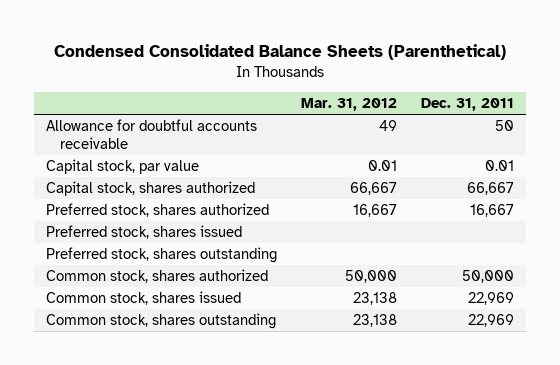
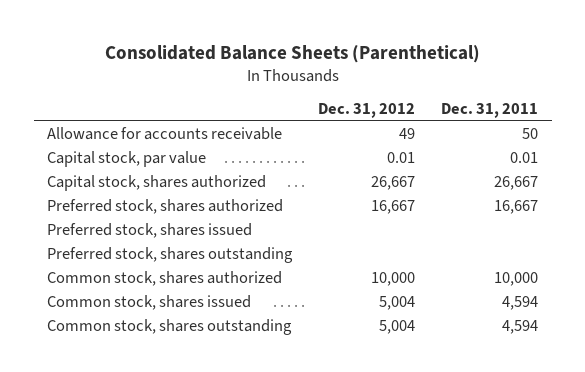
[53,44,506,61] Condensed Consolidated Balance Sheets (Parenthetical) -> [104,44,480,63] Consolidated Balance Sheets (Parenthetical)
[300,98,397,112] Mar. 31, 2012 -> none
none -> [318,103,416,119] Dec. 31, 2012
[46,119,258,149] Allowance for doubtful accounts receivable -> [46,127,282,141] Allowance for accounts receivable
[466,182,514,196] 66,667 -> [494,176,539,191] 26,667
[461,270,514,284] 50,000 -> [494,272,539,287] 10,000
[467,292,514,306] 22,969 -> [502,296,539,311] 4,594
[467,314,514,328] 22,969 -> [502,320,539,335] 4,594

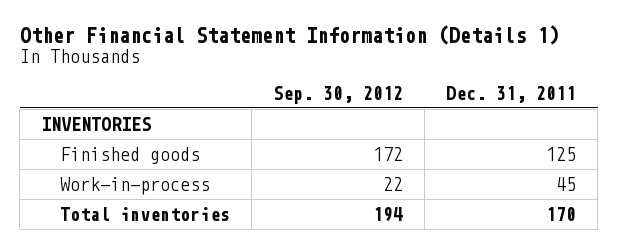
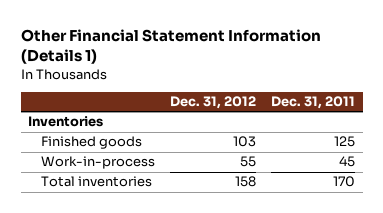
[273,85,404,104] Sep. 30, 2012 -> none
none -> [169,96,256,110] Dec. 31, 2012
[40,116,151,131] INVENTORIES -> [28,116,104,128] Inventories

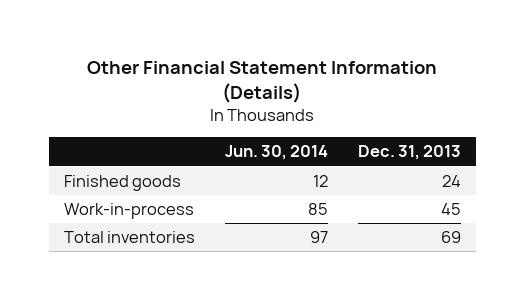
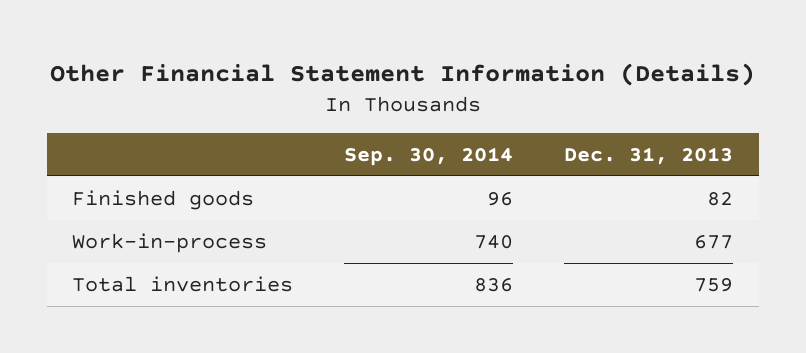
[224,145,328,161] Jun. 30, 2014 -> none
none -> [344,146,514,166] Sep. 30, 2014
[441,175,461,188] 24 -> [707,191,734,206] 82
[440,203,461,216] 45 -> [694,234,734,249] 677
[440,231,461,244] 69 -> [694,277,734,292] 759

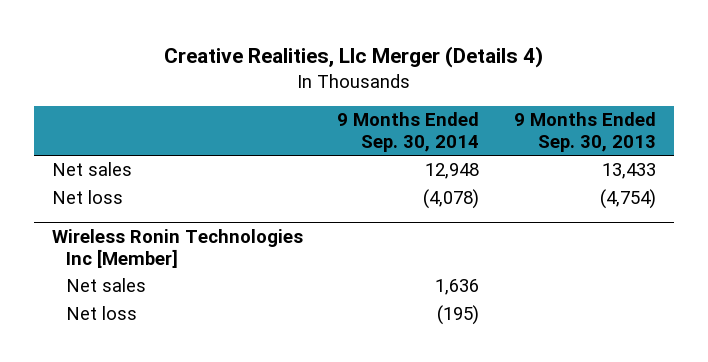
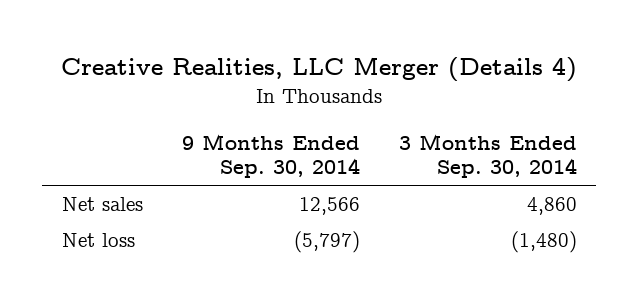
[163,45,543,68] Creative Realities, Llc Merger (Details 4) -> [61,57,578,83] Creative Realities, LLC Merger (Details 4)
[514,112,657,153] 9 Months Ended Sep. 30, 2013 -> none
none -> [398,133,577,179] 3 Months Ended Sep. 30, 2014
[51,229,303,268] Wireless Ronin Technologies Inc [Member] -> none
[66,278,147,293] Net sales -> none
[66,306,138,321] Net loss -> none
[425,163,480,180] 12,948 -> [298,197,360,216] 12,566
[423,189,480,210] (4,078) -> [293,231,360,254] (5,797)

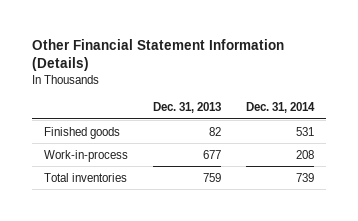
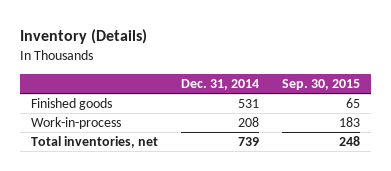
[31,38,284,72] Other Financial Statement Information (Details) -> [20,29,148,45] Inventory (Details)
[153,102,222,114] Dec. 31, 2013 -> none
none -> [281,78,360,90] Sep. 30, 2015
[44,172,128,182] Total inventories -> [31,136,159,149] Total inventories, net

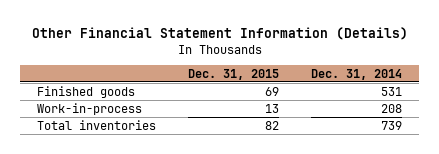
[20,29,148,45] Inventory (Details) -> [31,27,408,41] Other Financial Statement Information (Details)
[281,78,360,90] Sep. 30, 2015 -> none
none -> [188,68,280,80] Dec. 31, 2015
[31,136,159,149] Total inventories, net -> [36,119,156,130] Total inventories

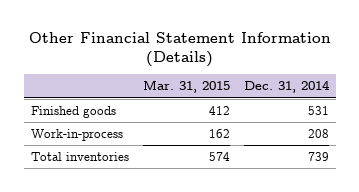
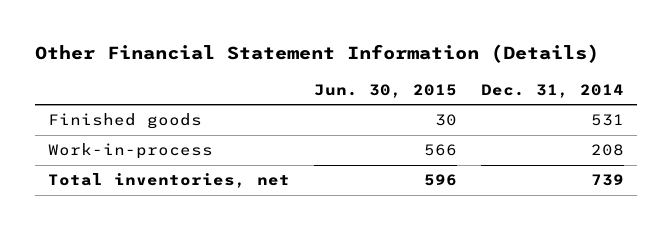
[142,80,230,94] Mar. 31, 2015 -> none
none -> [314,83,458,98] Jun. 30, 2015
[30,152,129,162] Total inventories -> [47,173,290,189] Total inventories, net

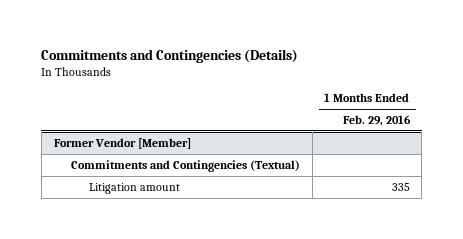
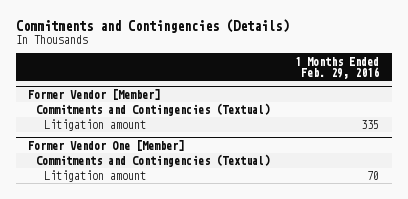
none -> [28,139,185,151] Former Vendor One [Member]
none -> [36,154,271,168] Commitments and Contingencies (Textual)
none -> [44,170,147,183] Litigation amount

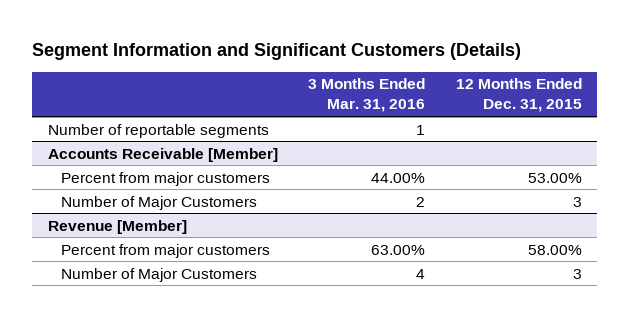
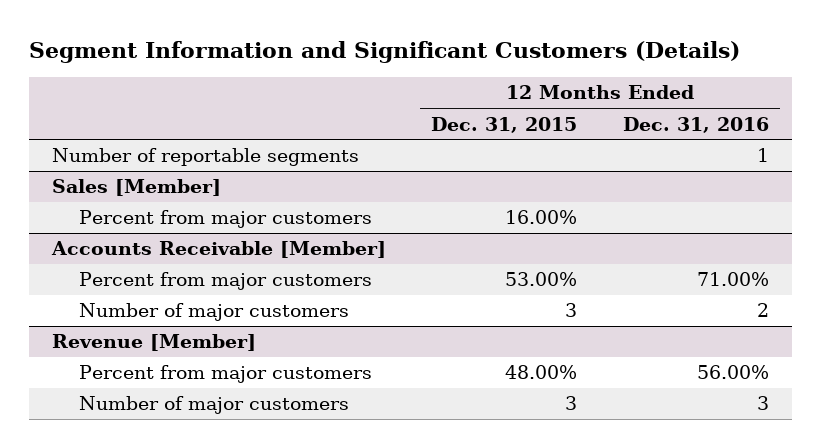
[308,78,426,113] 3 Months Ended Mar. 31, 2016 -> none
none -> [622,116,769,133] Dec. 31, 2016
none -> [51,179,221,197] Sales [Member]
none -> [79,210,373,229] Percent from major customers
[60,195,257,210] Number of Major Customers -> [79,303,350,322] Number of major customers
[527,244,582,255] 58.00% -> [505,365,578,380] 48.00%
[60,267,257,282] Number of Major Customers -> [79,396,350,415] Number of major customers

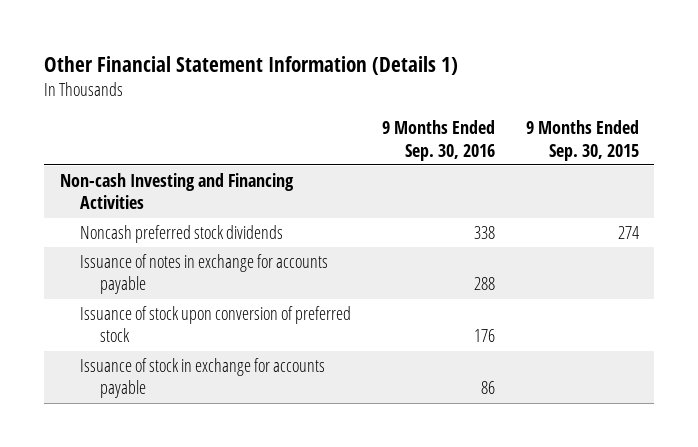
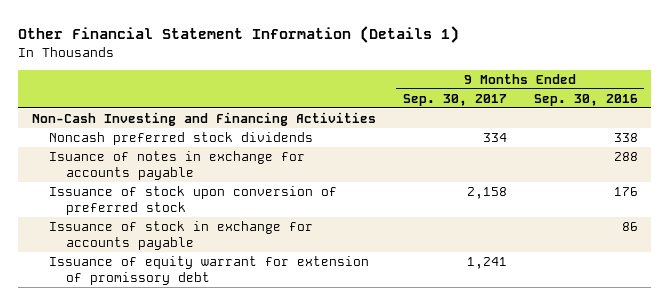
[525,120,639,161] 9 Months Ended Sep. 30, 2015 -> none
none -> [402,93,507,106] Sep. 30, 2017
[59,172,294,210] Non-cash Investing and Financing Activities -> [31,112,376,127] Non-Cash Investing and Financing Activities
[79,253,328,295] Issuance of notes in exchange for accounts payable -> [48,151,305,180] Isuance of notes in exchange for accounts payable
none -> [48,256,369,285] Issuance of equity warrant for extension of promissory debt

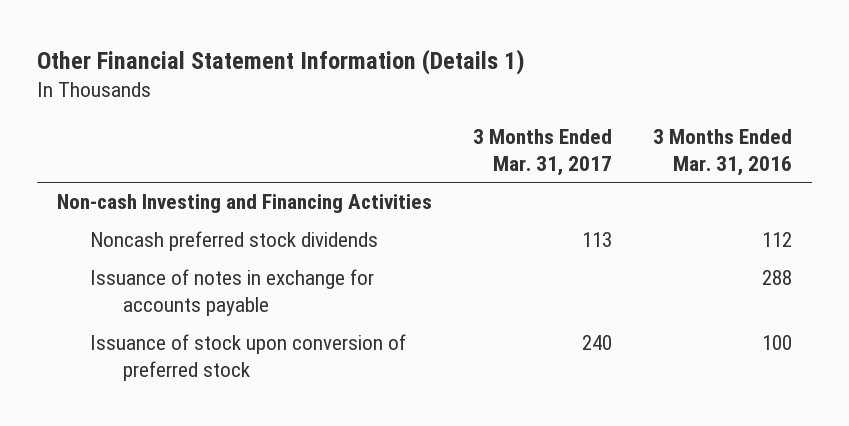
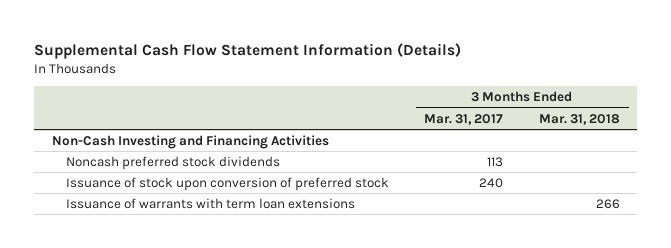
[36,48,525,75] Other Financial Statement Information (Details 1) -> [33,42,461,59] Supplemental Cash Flow Statement Information (Details)
[652,128,792,176] 3 Months Ended Mar. 31, 2016 -> none
none -> [538,113,620,125] Mar. 31, 2018
[56,194,432,214] Non-cash Investing and Financing Activities -> [51,134,329,149] Non-Cash Investing and Financing Activities
[90,269,375,317] Issuance of notes in exchange for accounts payable -> none
none -> [66,197,356,209] Issuance of warrants with term loan extensions

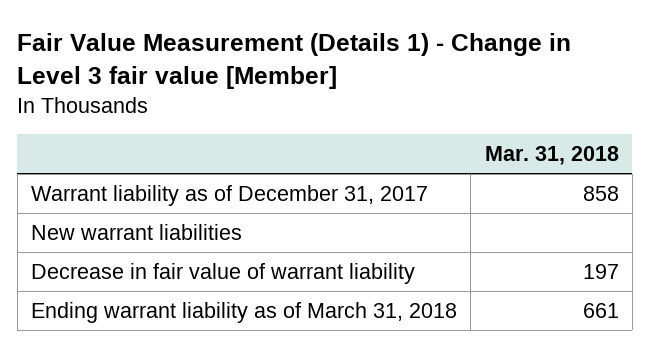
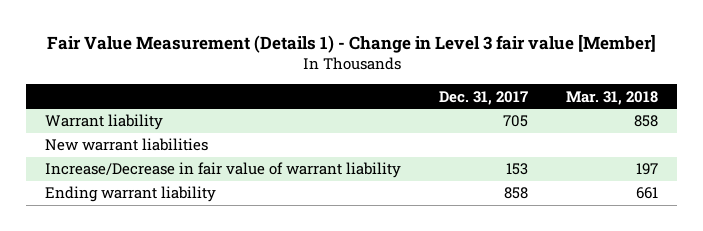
none -> [439,90,529,105] Dec. 31, 2017
[31,185,429,207] Warrant liability as of December 31, 2017 -> [45,114,164,131] Warrant liability
[31,263,416,285] Decrease in fair value of warrant liability -> [45,162,402,179] Increase/Decrease in fair value of warrant liability
[31,302,458,324] Ending warrant liability as of March 31, 2018 -> [45,186,217,203] Ending warrant liability

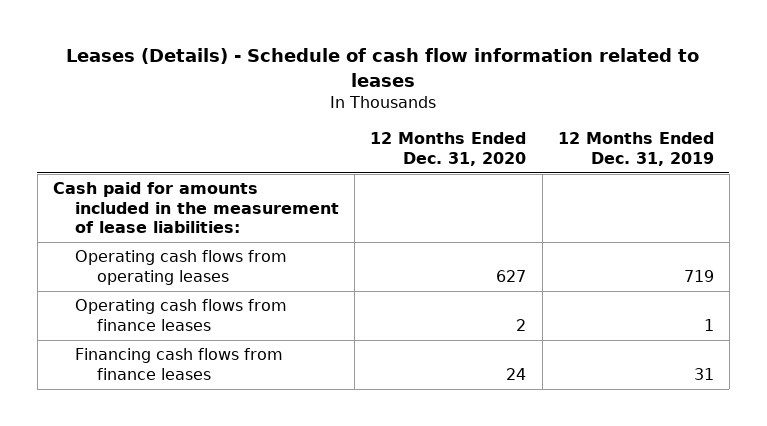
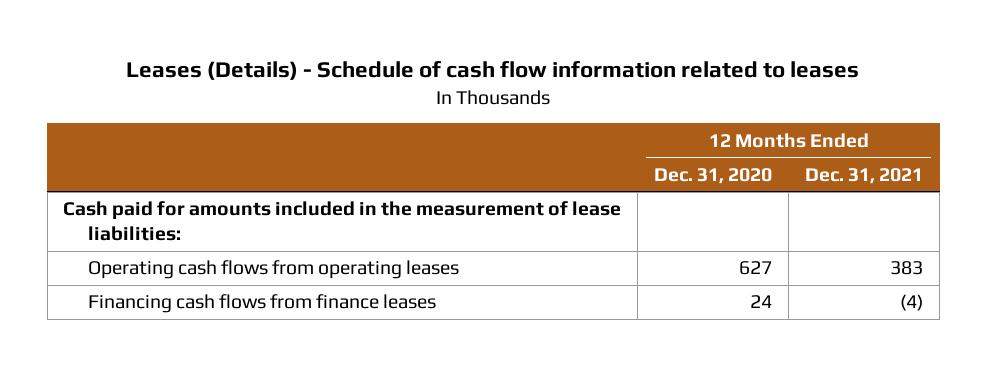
[557,132,714,166] 12 Months Ended Dec. 31, 2019 -> none
none -> [805,167,924,184] Dec. 31, 2021
[75,299,288,331] Operating cash flows from finance leases -> none

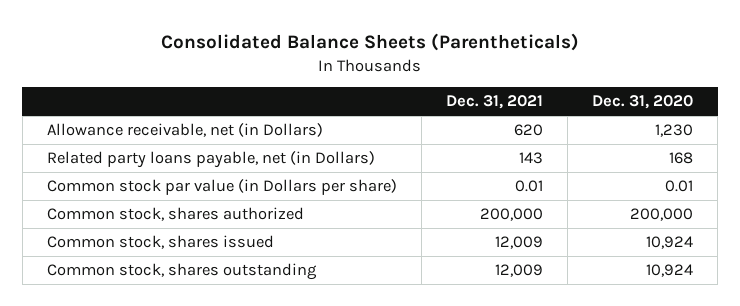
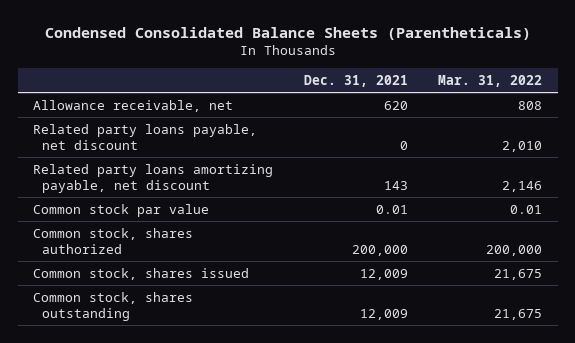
[160,32,579,51] Consolidated Balance Sheets (Parentheticals) -> [44,26,531,40] Condensed Consolidated Balance Sheets (Parentheticals)
[592,95,694,110] Dec. 31, 2020 -> none
none -> [438,74,543,87] Mar. 31, 2022
[46,123,323,138] Allowance receivable, net (in Dollars) -> [32,99,233,112] Allowance receivable, net
[46,151,375,169] Related party loans payable, net (in Dollars) -> [32,123,257,150] Related party loans payable, net discount
[518,152,543,165] 143 -> [399,140,408,150] 0
none -> [32,163,273,193] Related party loans amortizing payable, net discount
[46,179,397,196] Common stock par value (in Dollars per share) -> [32,203,209,217] Common stock par value

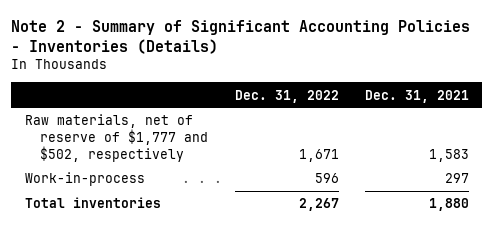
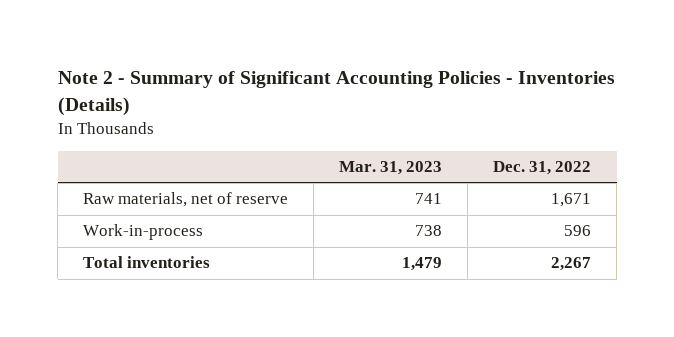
[365,89,470,103] Dec. 31, 2021 -> none
none -> [339,161,443,176] Mar. 31, 2023
[24,114,209,162] Raw materials, net of reserve of $1,777 and $502, respectively -> [83,192,289,208] Raw materials, net of reserve

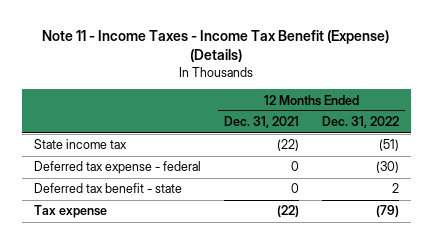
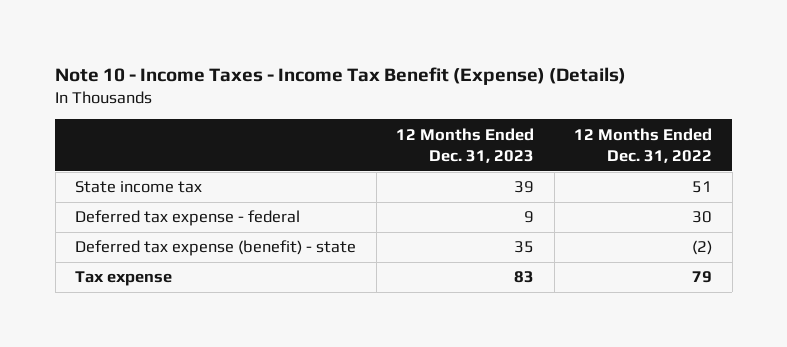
[42,30,390,63] Note 11 - Income Taxes - Income Tax Benefit (Expense) (Details) -> [55,66,627,85] Note 10 - Income Taxes - Income Tax Benefit (Expense) (Details)
[223,116,299,129] Dec. 31, 2021 -> none
none -> [396,127,535,163] 12 Months Ended Dec. 31, 2023
[379,139,400,152] (51) -> [692,181,713,194] 51
[376,161,400,174] (30) -> [692,211,713,224] 30
[33,183,182,194] Deferred tax benefit - state -> [75,240,357,257] Deferred tax expense (benefit) - state
[392,183,400,194] 2 -> [692,240,713,256] (2)
[376,205,400,218] (79) -> [692,271,713,284] 79

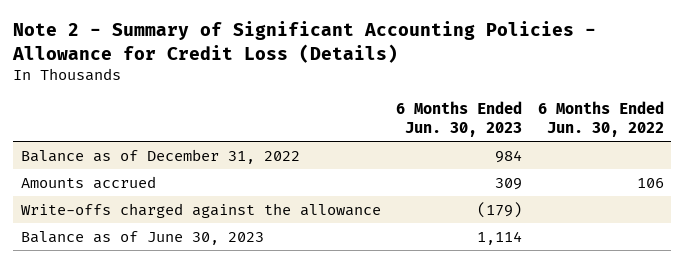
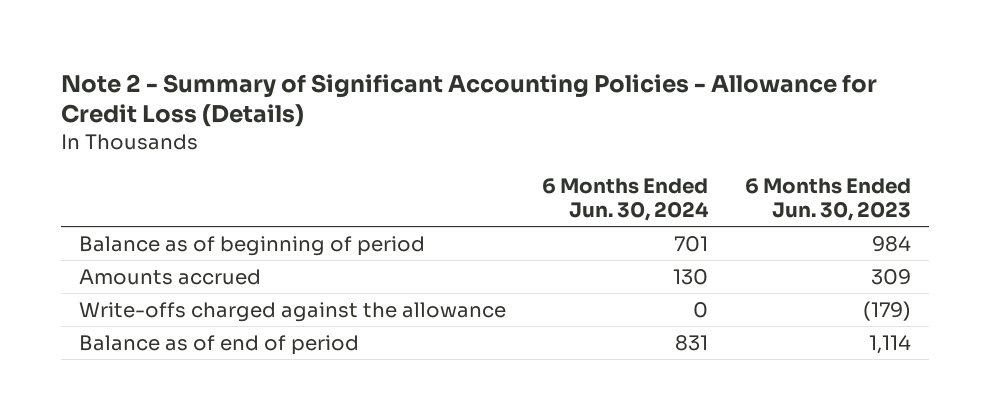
[537,100,664,138] 6 Months Ended Jun. 30, 2022 -> none
none -> [542,177,710,222] 6 Months Ended Jun. 30, 2024
[20,148,300,164] Balance as of December 31, 2022 -> [78,235,425,256] Balance as of beginning of period
[20,230,264,245] Balance as of June 30, 2023 -> [78,334,359,355] Balance as of end of period

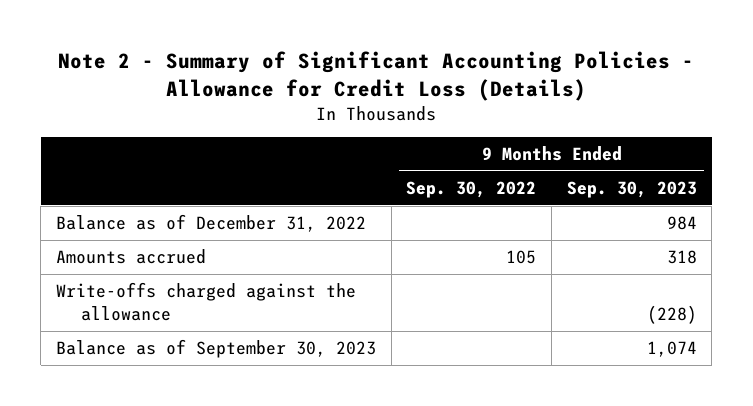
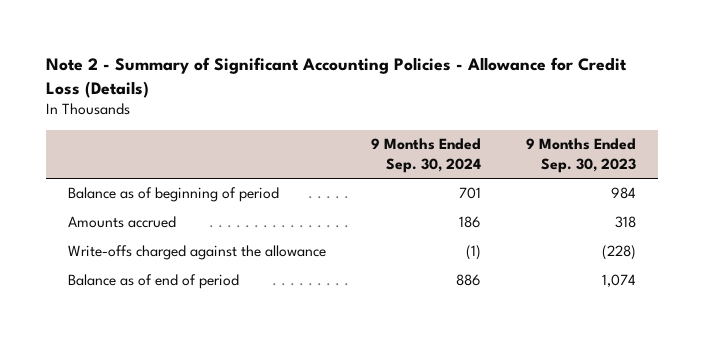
[406,180,537,198] Sep. 30, 2022 -> none
none -> [370,138,481,174] 9 Months Ended Sep. 30, 2024
[55,214,366,233] Balance as of December 31, 2022 -> [68,187,280,203] Balance as of beginning of period
[55,339,376,359] Balance as of September 30, 2023 -> [68,274,240,290] Balance as of end of period

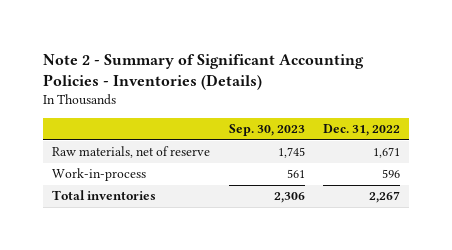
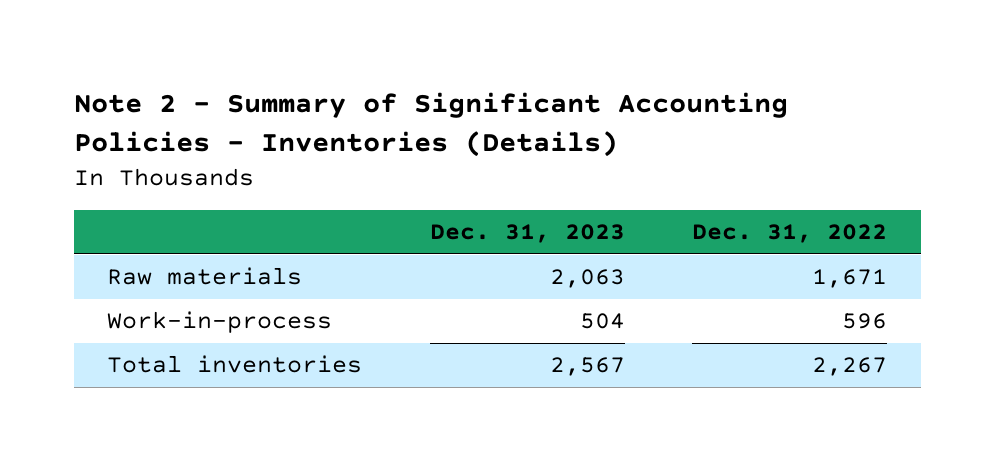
[228,124,305,137] Sep. 30, 2023 -> none
none -> [429,224,625,244] Dec. 31, 2023
[52,146,211,159] Raw materials, net of reserve -> [107,267,303,286] Raw materials

